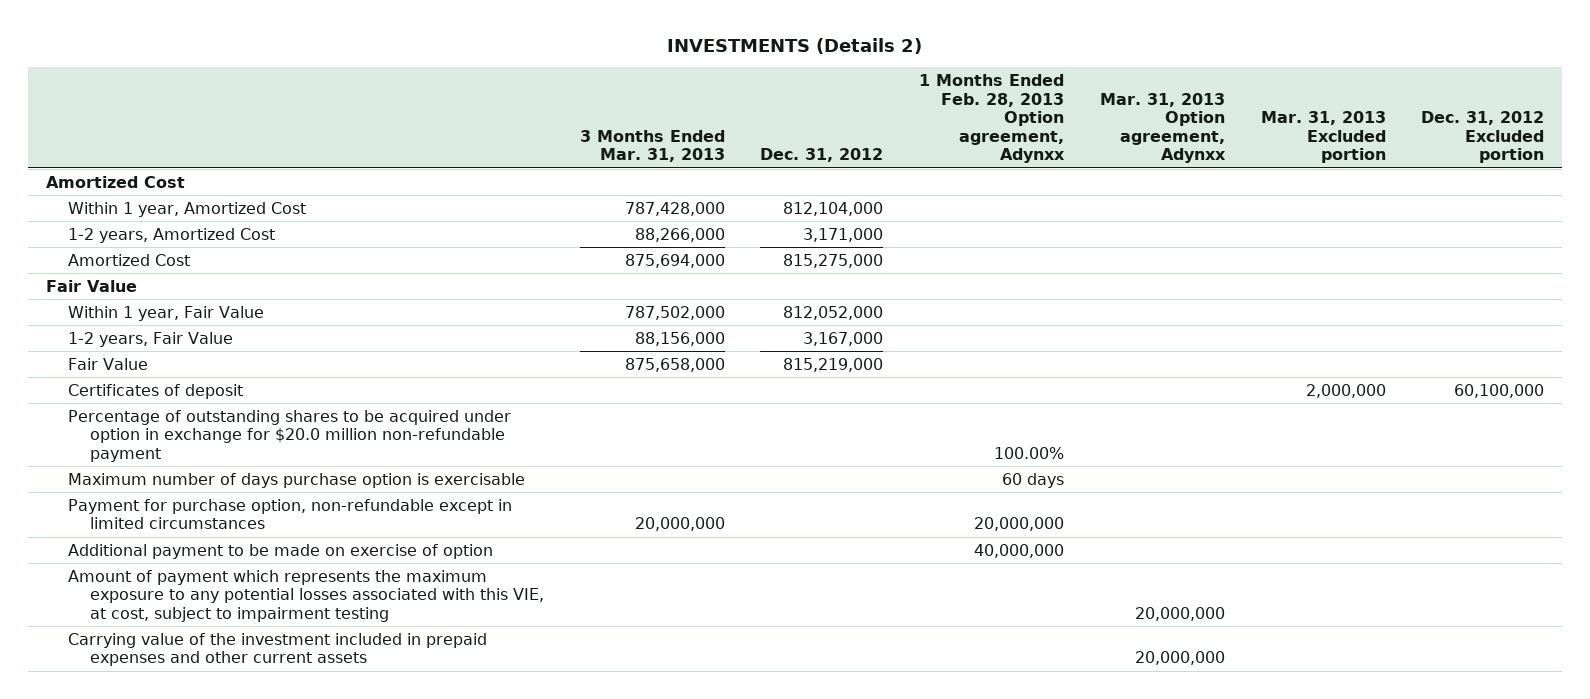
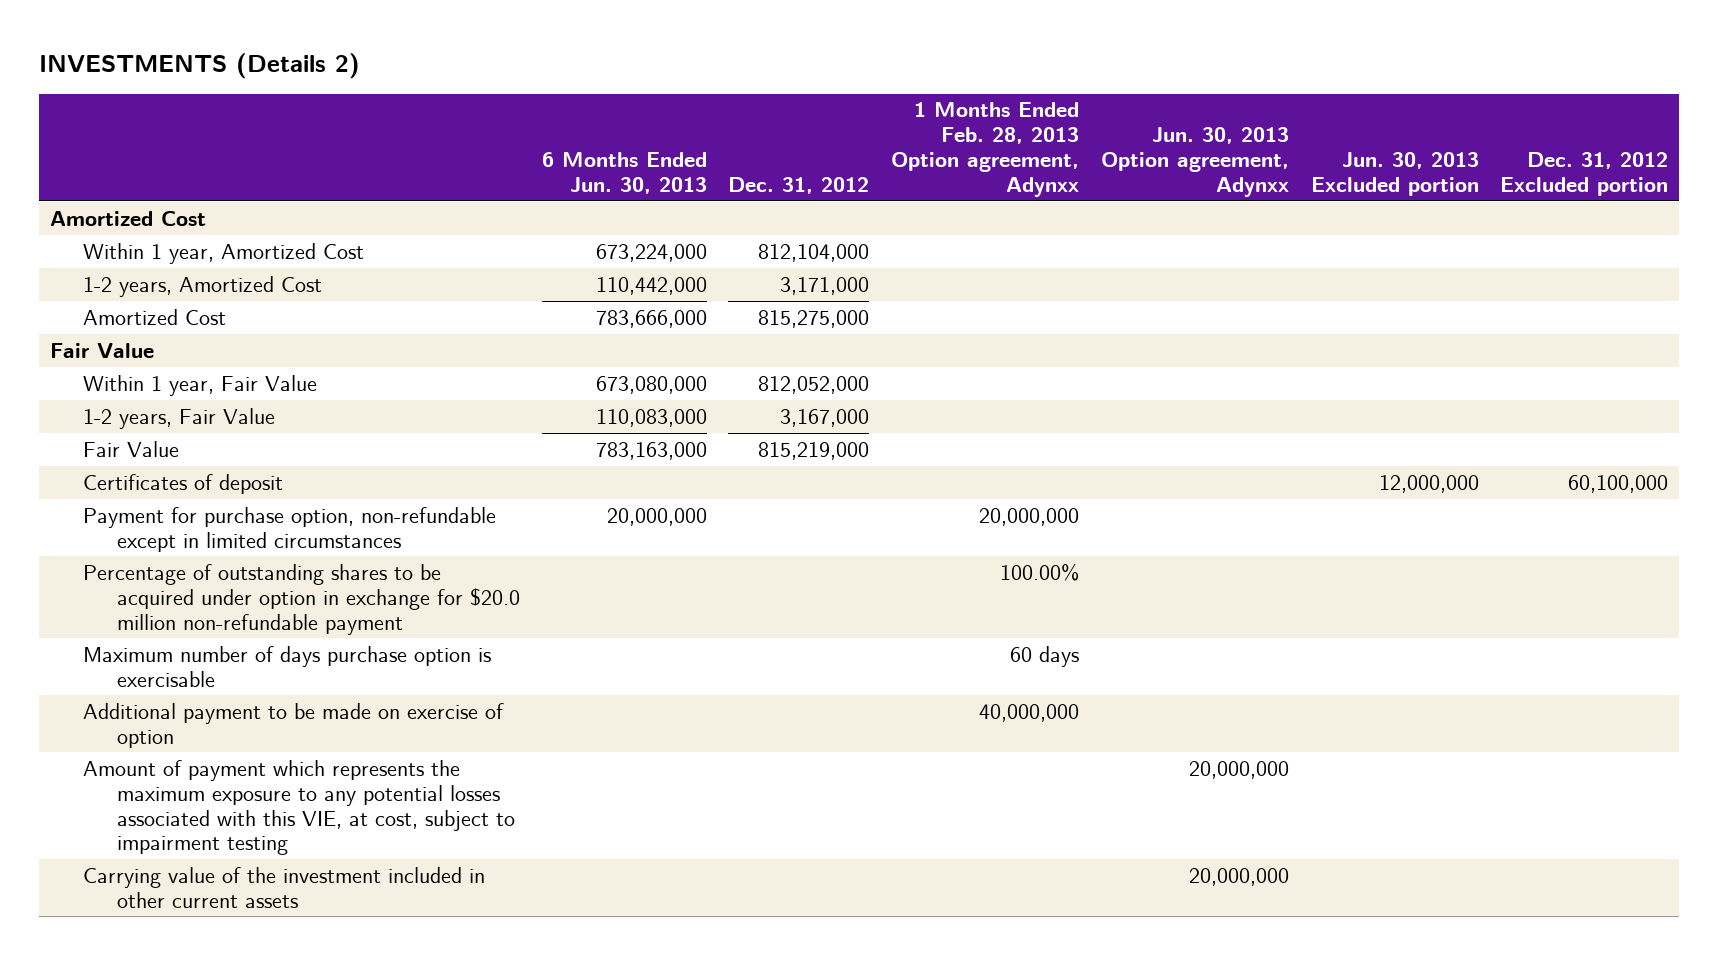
[579,129,725,163] 3 Months Ended Mar. 31, 2013 -> none
[1099,92,1226,164] Mar. 31, 2013 Option agreement, Adynxx -> none
[1260,111,1386,164] Mar. 31, 2013 Excluded portion -> none
none -> [541,152,707,194] 6 Months Ended Jun. 30, 2013
none -> [1100,127,1289,197] Jun. 30, 2013 Option agreement, Adynxx
none -> [1310,152,1479,196] Jun. 30, 2013 Excluded portion
[67,498,512,530] Payment for purchase option, non-refundable except in limited circumstances -> [83,506,497,552] Payment for purchase option, non-refundable except in limited circumstances
[67,632,487,667] Carrying value of the investment included in prepaid expenses and other current assets -> [83,866,486,908] Carrying value of the investment included in other current assets

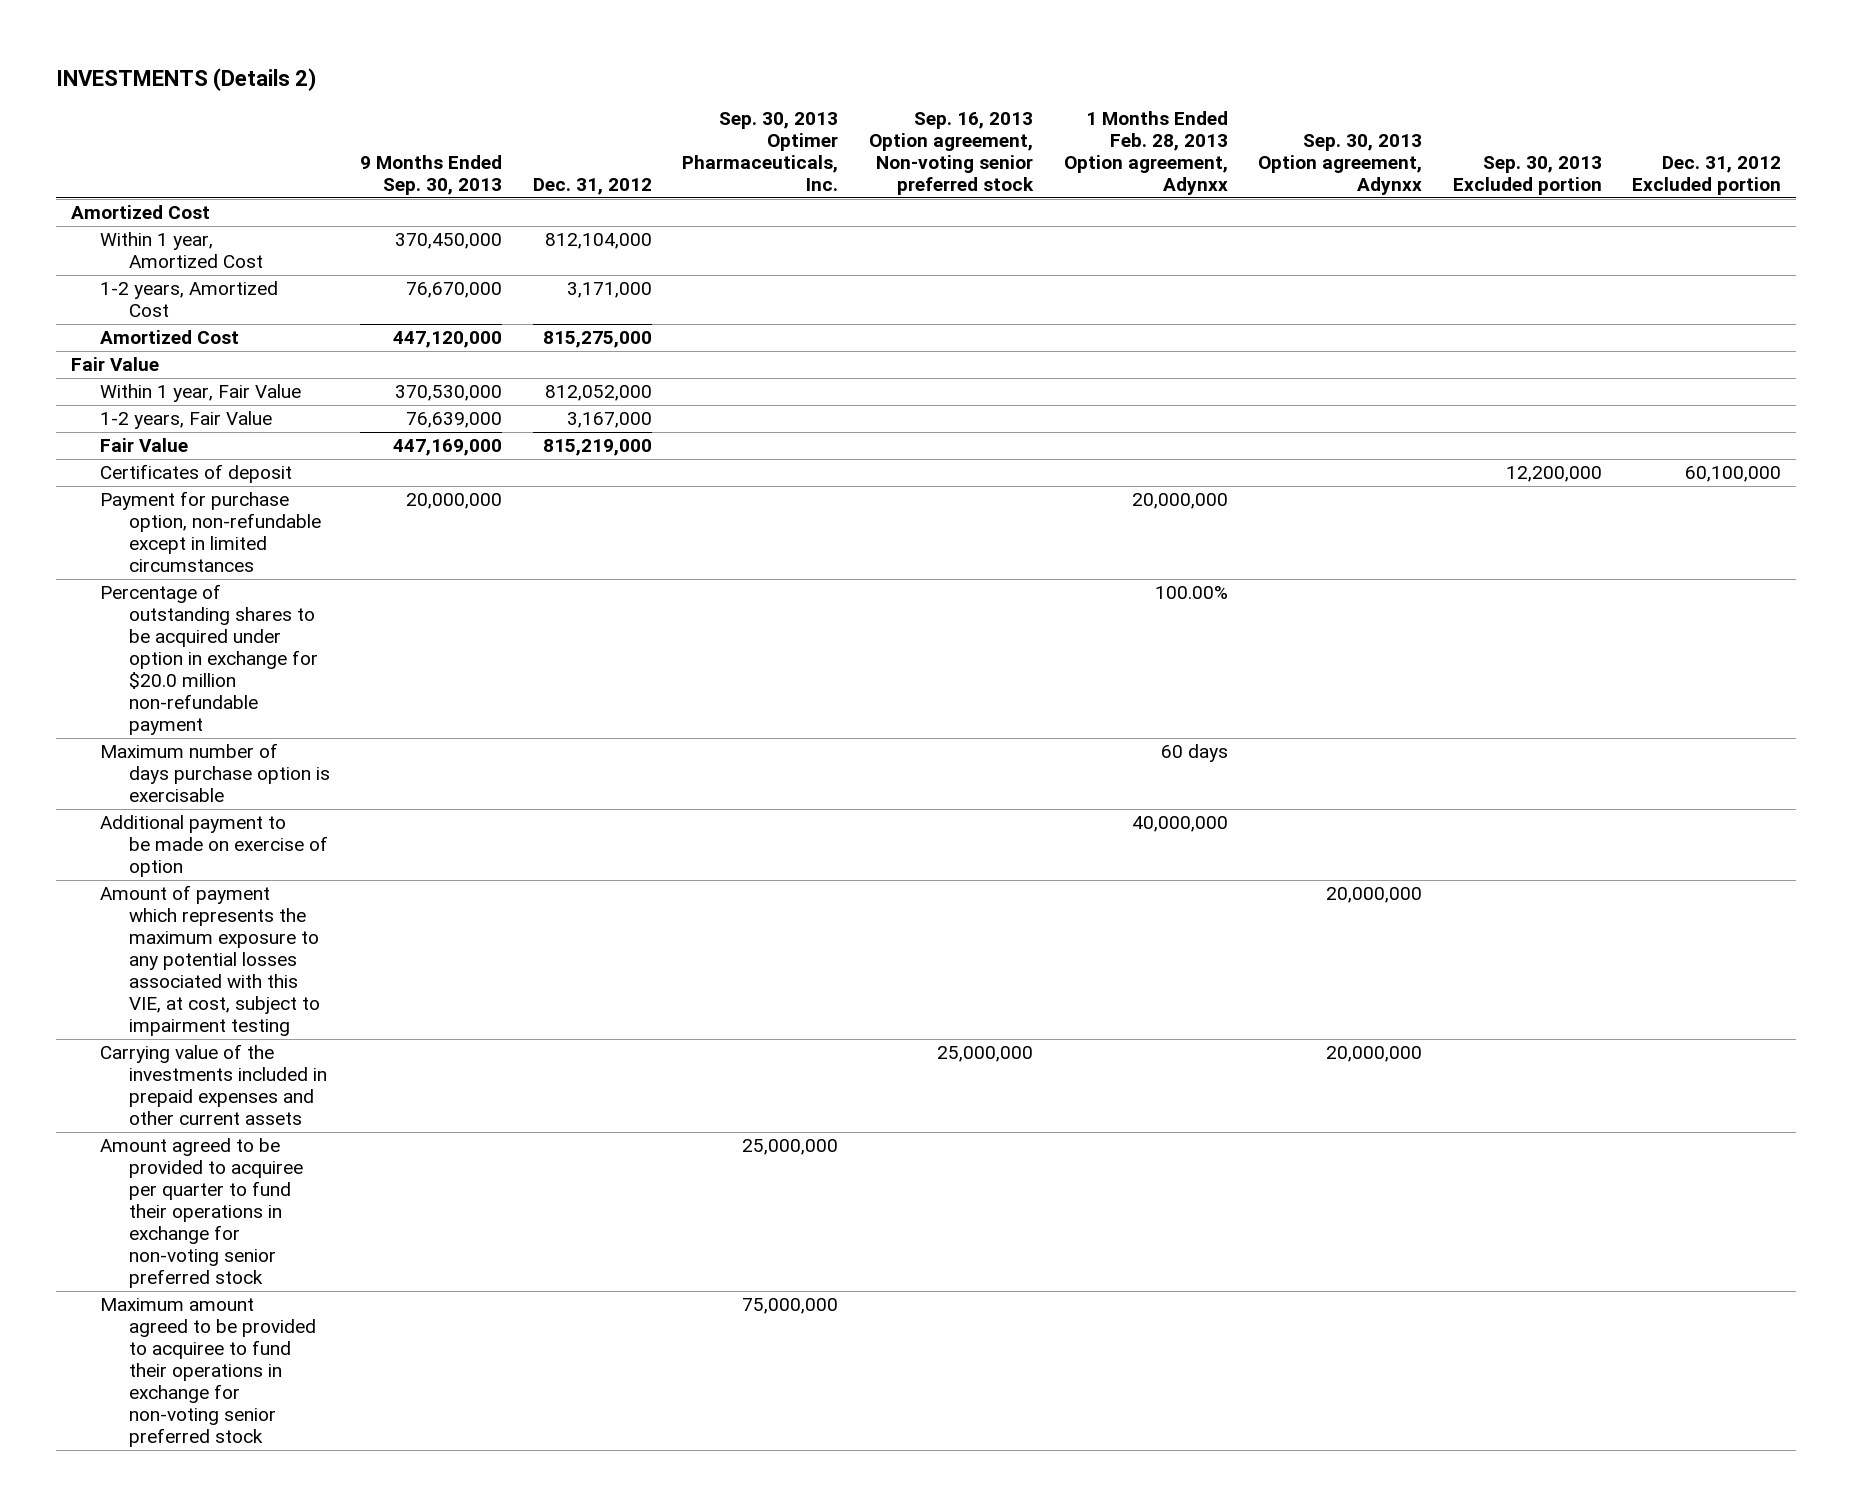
[541,152,707,194] 6 Months Ended Jun. 30, 2013 -> none
[1100,127,1289,197] Jun. 30, 2013 Option agreement, Adynxx -> none
[1310,152,1479,196] Jun. 30, 2013 Excluded portion -> none
none -> [360,155,503,196] 9 Months Ended Sep. 30, 2013
none -> [682,112,839,192] Sep. 30, 2013 Optimer Pharmaceuticals, Inc.
none -> [869,112,1035,196] Sep. 16, 2013 Option agreement, Non-voting senior preferred stock
none -> [1258,134,1423,196] Sep. 30, 2013 Option agreement, Adynxx
none -> [1452,156,1602,196] Sep. 30, 2013 Excluded portion
[83,866,486,908] Carrying value of the investment included in other current assets -> [100,1044,327,1126] Carrying value of the investments included in prepaid expenses and other current assets
none -> [100,1138,303,1289] Amount agreed to be provided to acquiree per quarter to fund their operations in exchange for non-voting senior preferred stock
none -> [100,1298,316,1448] Maximum amount agreed to be provided to acquiree to fund their operations in exchange for non-voting senior preferred stock

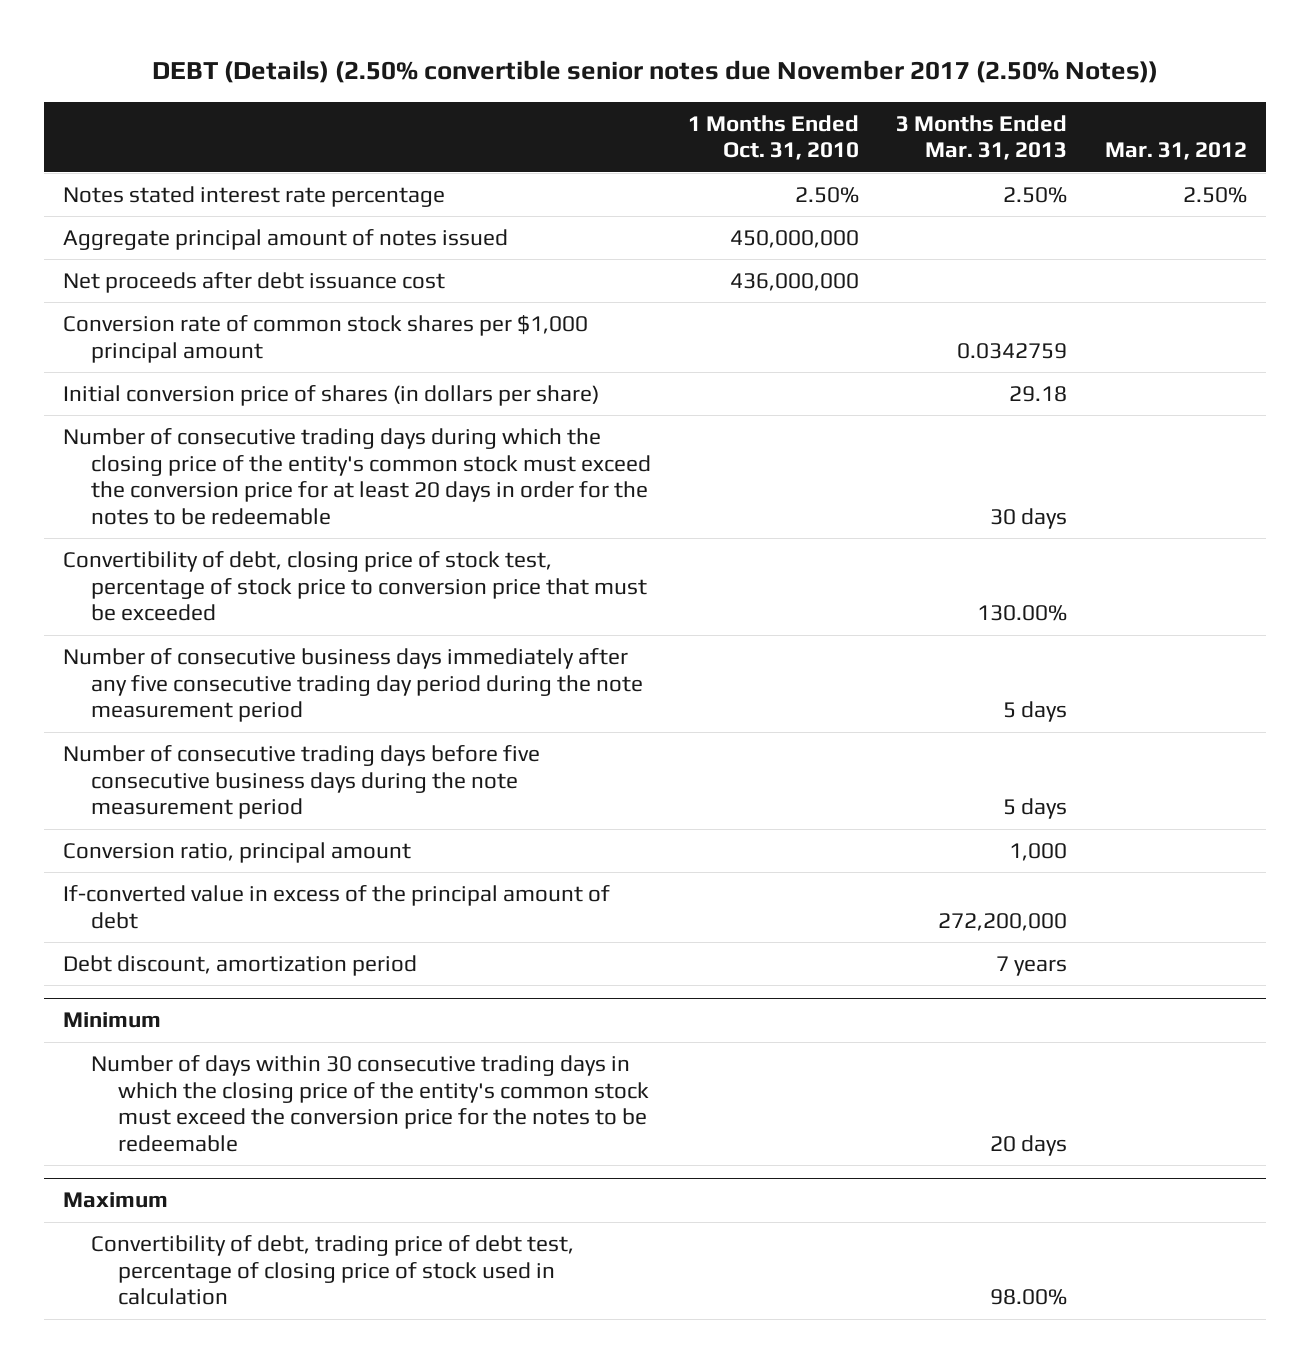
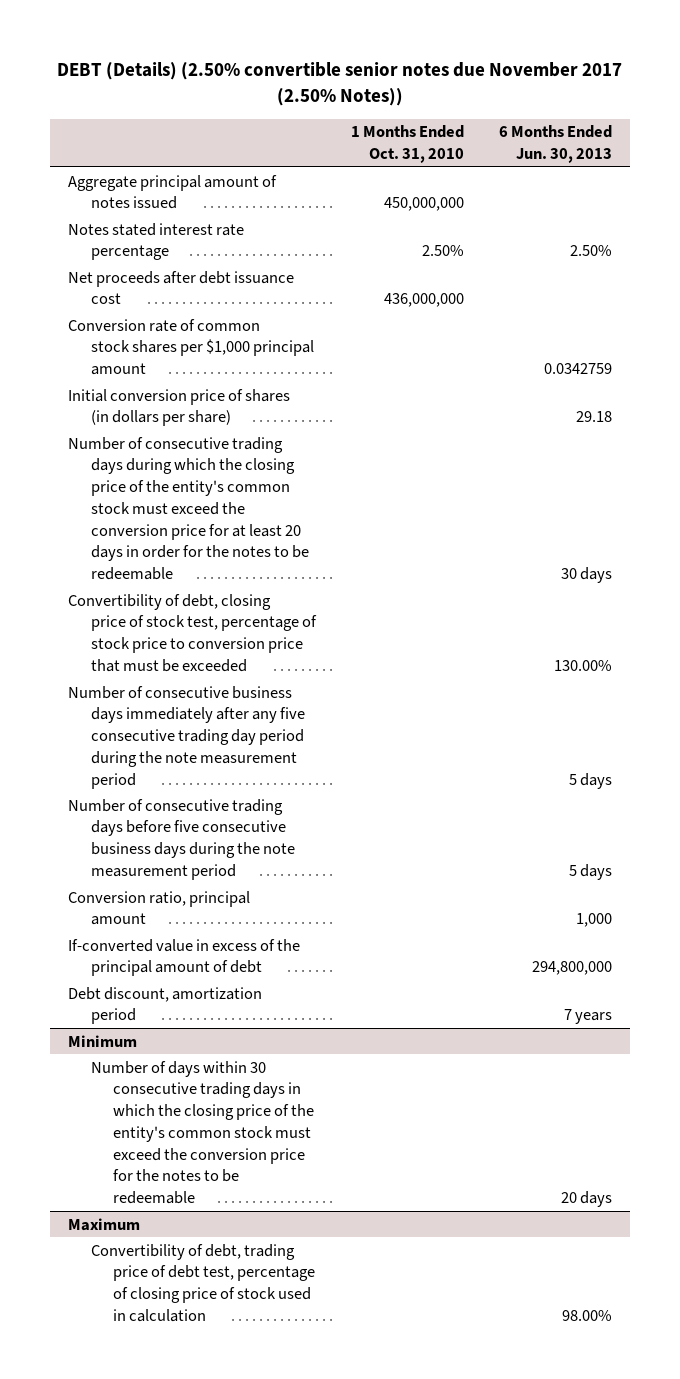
[896,114,1068,161] 3 Months Ended Mar. 31, 2013 -> none
[1104,142,1247,161] Mar. 31, 2012 -> none
none -> [499,125,613,164] 6 Months Ended Jun. 30, 2013
[62,186,445,208] Notes stated interest rate percentage -> [67,222,244,261] Notes stated interest rate percentage

